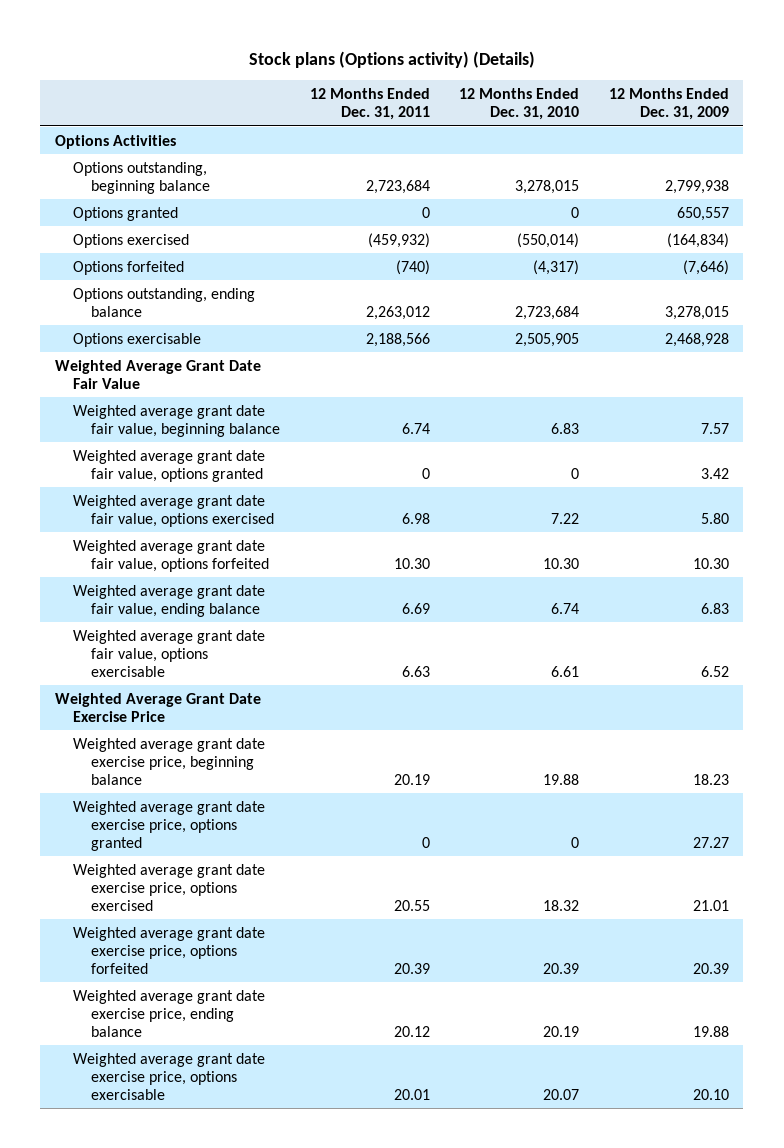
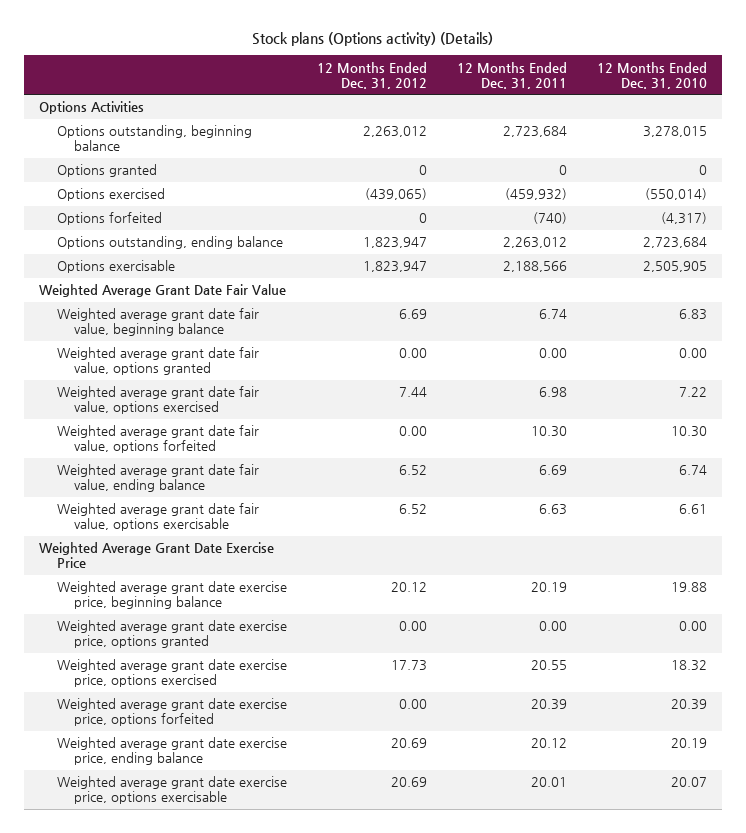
[608,87,729,121] 12 Months Ended Dec. 31, 2009 -> none
none -> [316,61,427,89] 12 Months Ended Dec. 31, 2012
[421,467,430,479] 0 -> [538,348,567,359] 0.00
[571,467,580,479] 0 -> [678,348,707,359] 0.00
[421,836,430,848] 0 -> [538,621,567,632] 0.00
[571,836,580,848] 0 -> [678,621,707,632] 0.00

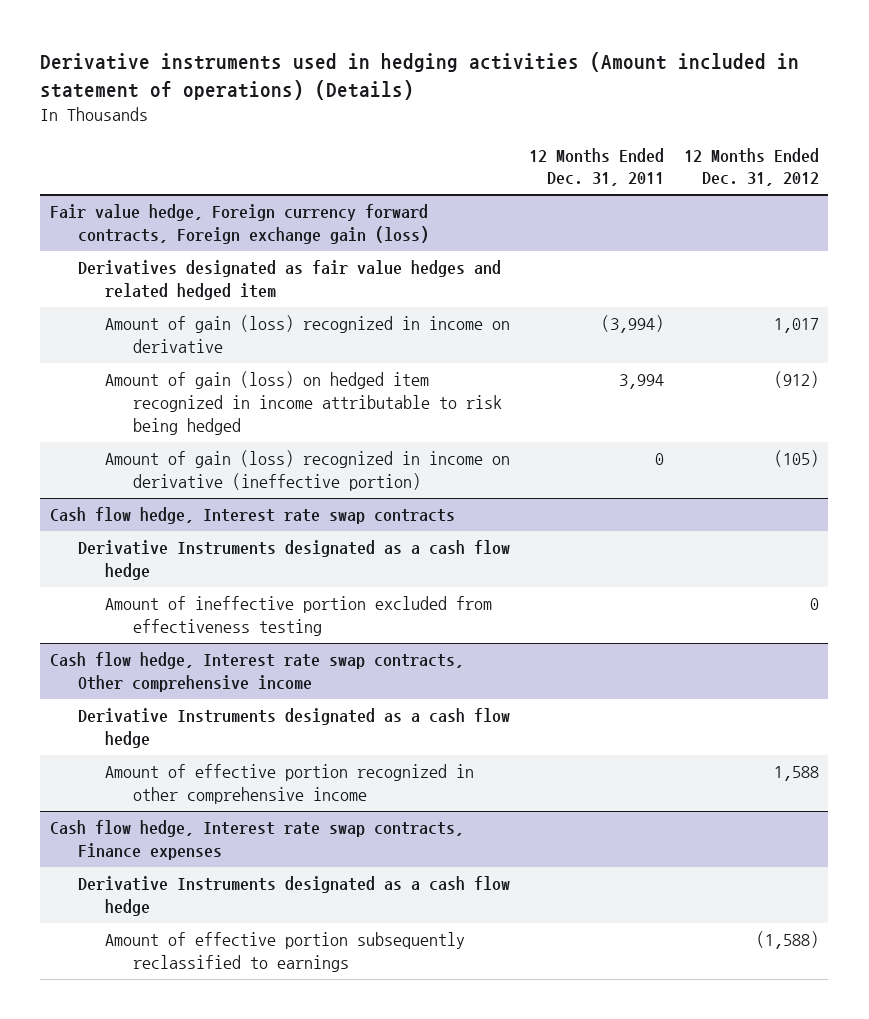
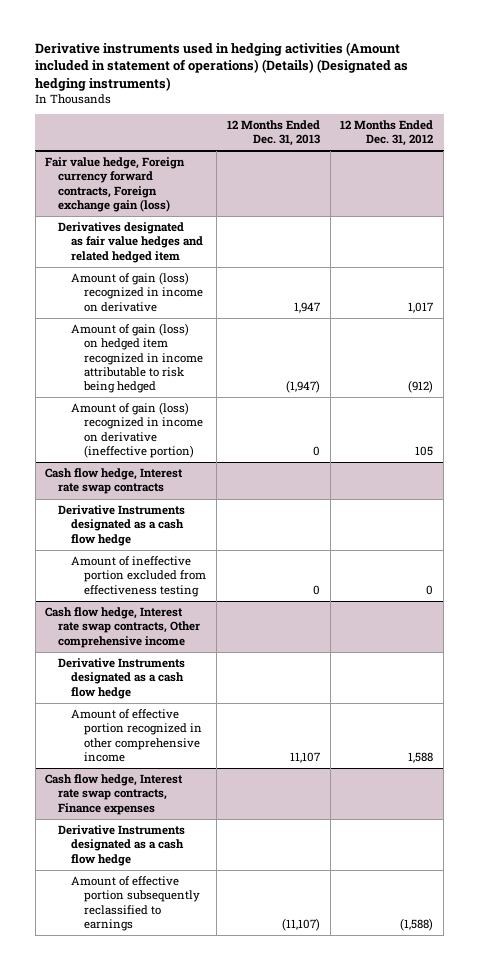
[40,52,800,101] Derivative instruments used in hedging activities (Amount included in statement of operations) (Details) -> [35,41,409,91] Derivative instruments used in hedging activities (Amount included in statement of operations) (Details) (Designated as hedging instruments)
[529,147,665,187] 12 Months Ended Dec. 31, 2011 -> none
none -> [226,120,320,147] 12 Months Ended Dec. 31, 2013
[773,450,819,468] (105) -> [415,445,434,456] 105

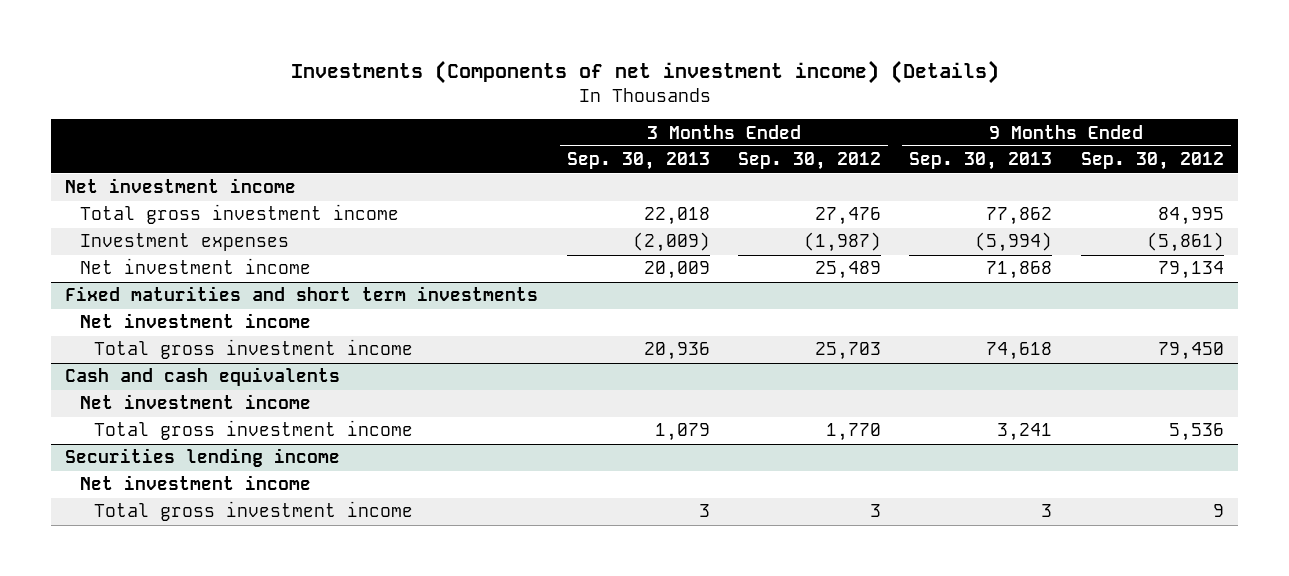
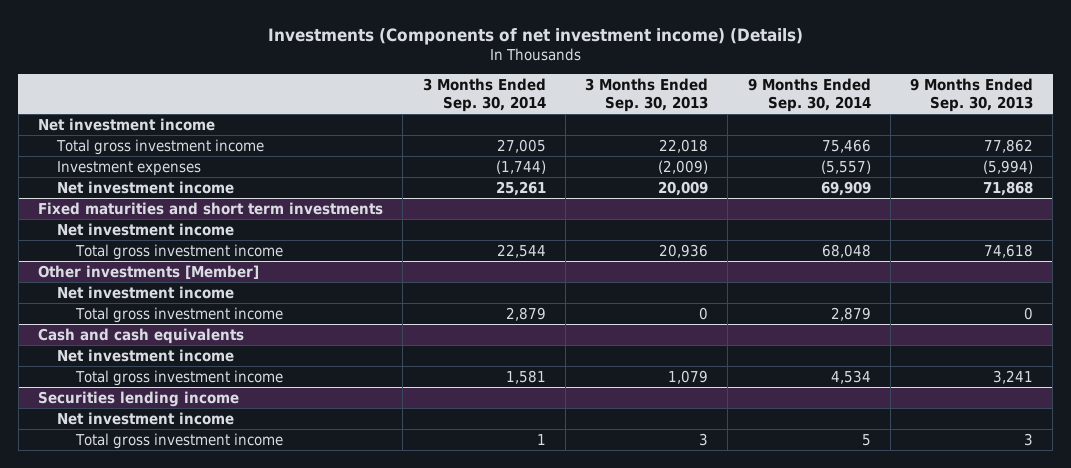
[738,152,882,171] Sep. 30, 2012 -> none
[1080,152,1224,171] Sep. 30, 2012 -> none
none -> [422,78,546,112] 3 Months Ended Sep. 30, 2014
none -> [747,78,871,112] 9 Months Ended Sep. 30, 2014
none -> [38,264,260,279] Other investments [Member]
none -> [56,285,234,299] Net investment income
none -> [74,306,283,323] Total gross investment income

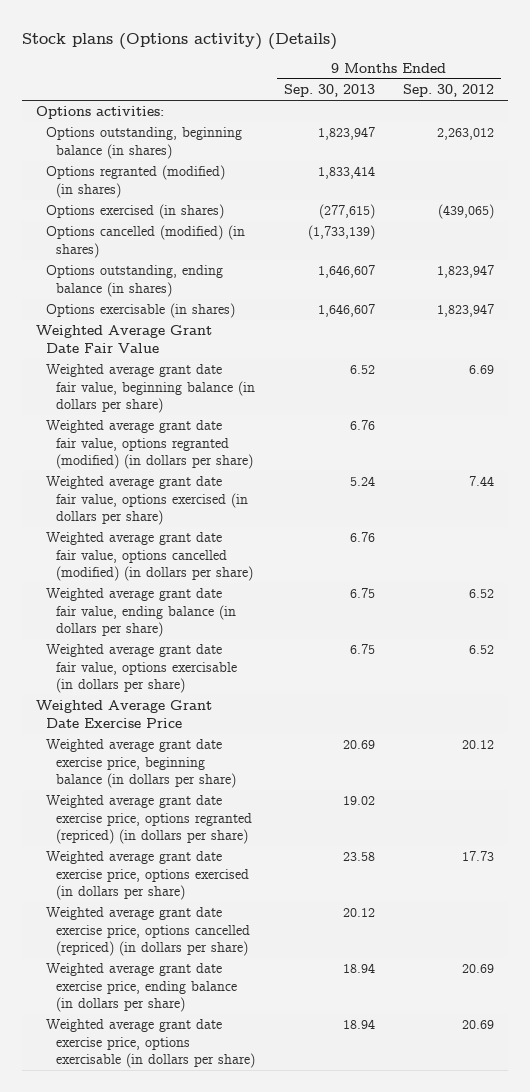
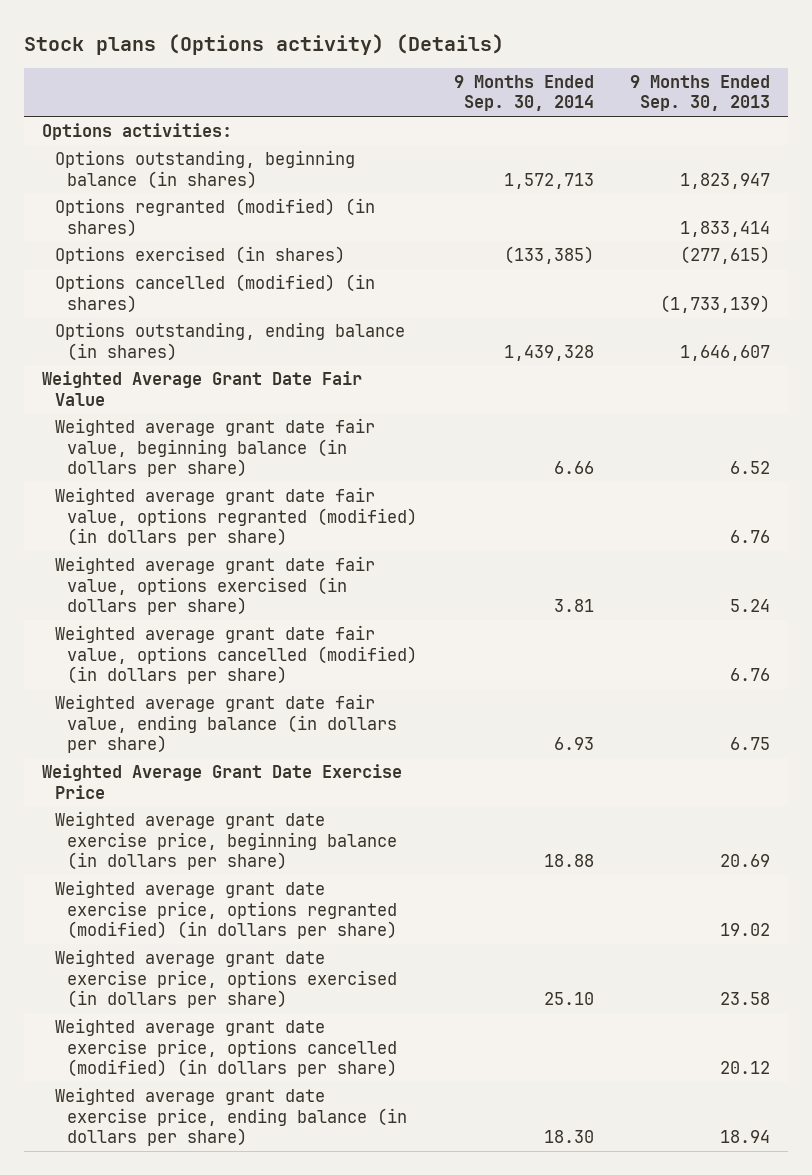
[402,84,494,98] Sep. 30, 2012 -> none
none -> [453,74,594,112] 9 Months Ended Sep. 30, 2014
[46,303,236,319] Options exercisable (in shares) -> none
[46,644,238,694] Weighted average grant date fair value, options exercisable (in dollars per share) -> none
[46,795,253,845] Weighted average grant date exercise price, options regranted (repriced) (in dollars per share) -> [54,879,398,940] Weighted average grant date exercise price, options regranted (modified) (in dollars per share)
[46,907,251,957] Weighted average grant date exercise price, options cancelled (repriced) (in dollars per share) -> [54,1017,398,1078] Weighted average grant date exercise price, options cancelled (modified) (in dollars per share)
[46,1019,256,1069] Weighted average grant date exercise price, options exercisable (in dollars per share) -> none

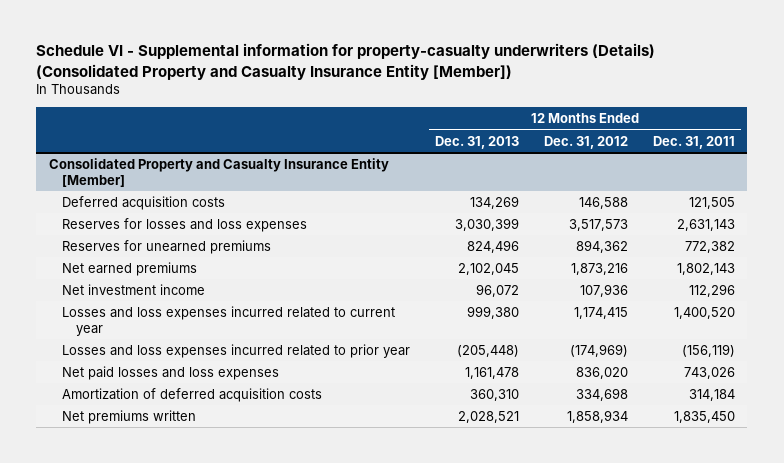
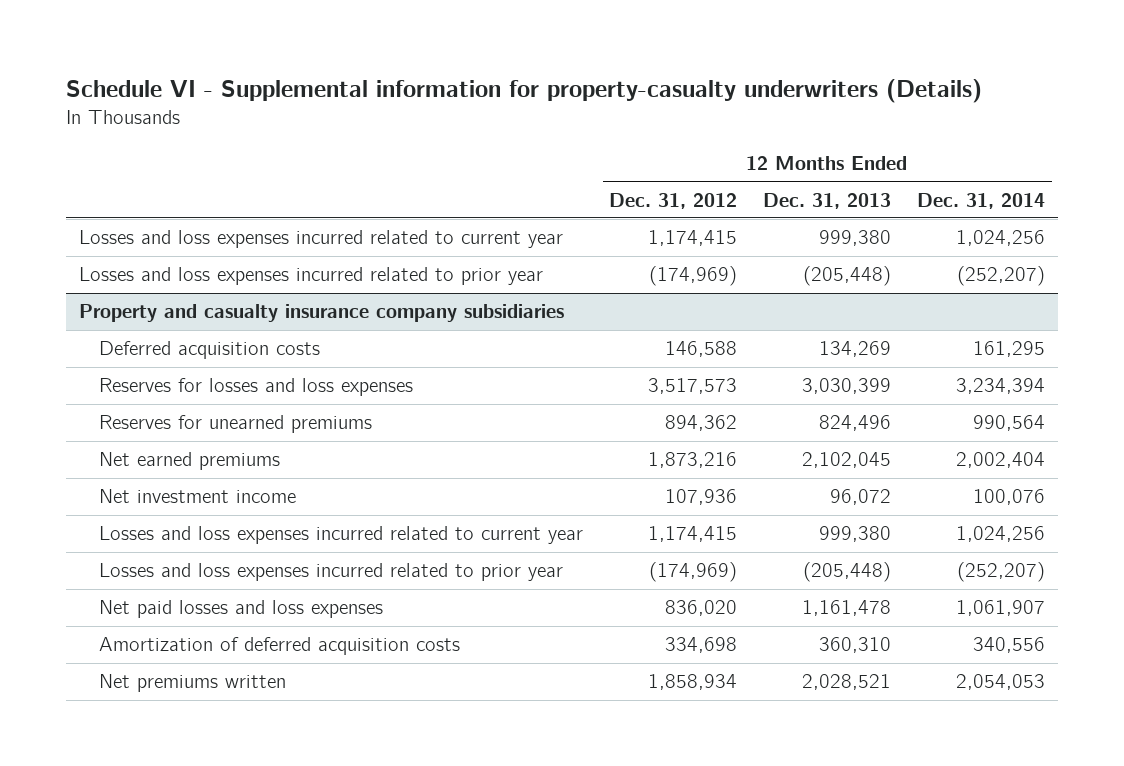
[36,43,656,80] Schedule VI - Supplemental information for property-casualty underwriters (Details) (Consolidated Property and Casualty Insurance Entity [Member]) -> [65,78,982,103] Schedule VI - Supplemental information for property-casualty underwriters (Details)
[652,135,735,149] Dec. 31, 2011 -> none
none -> [917,192,1046,209] Dec. 31, 2014
[48,157,389,187] Consolidated Property and Casualty Insurance Entity [Member] -> none
none -> [78,230,563,249] Losses and loss expenses incurred related to current year
none -> [78,267,543,286] Losses and loss expenses incurred related to prior year
none -> [78,304,564,323] Property and casualty insurance company subsidiaries

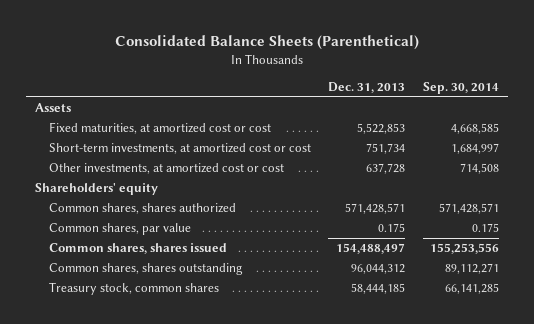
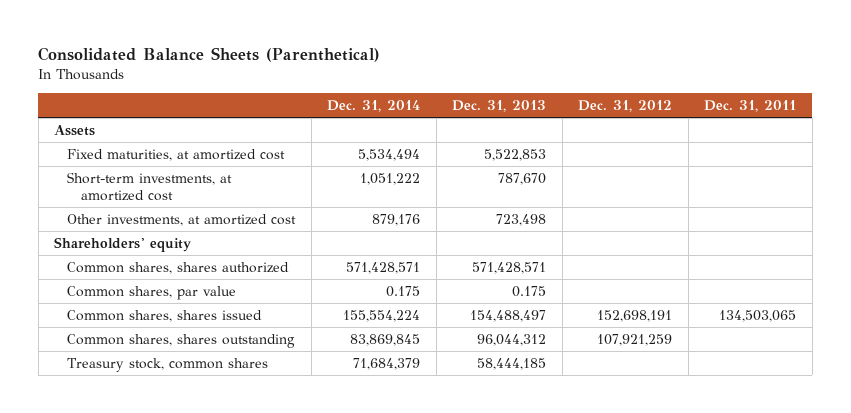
[422,81,499,94] Sep. 30, 2014 -> none
none -> [327,100,421,113] Dec. 31, 2014
none -> [578,100,673,113] Dec. 31, 2012
none -> [704,100,797,113] Dec. 31, 2011
[48,122,271,135] Fixed maturities, at amortized cost or cost -> [67,148,286,161] Fixed maturities, at amortized cost
[48,143,311,155] Short-term investments, at amortized cost or cost -> [67,171,233,201] Short-term investments, at amortized cost
[366,143,406,155] 751,734 -> [498,172,547,185] 787,670
[48,163,284,175] Other investments, at amortized cost or cost -> [67,213,297,226] Other investments, at amortized cost
[366,163,406,175] 637,728 -> [496,213,547,226] 723,498

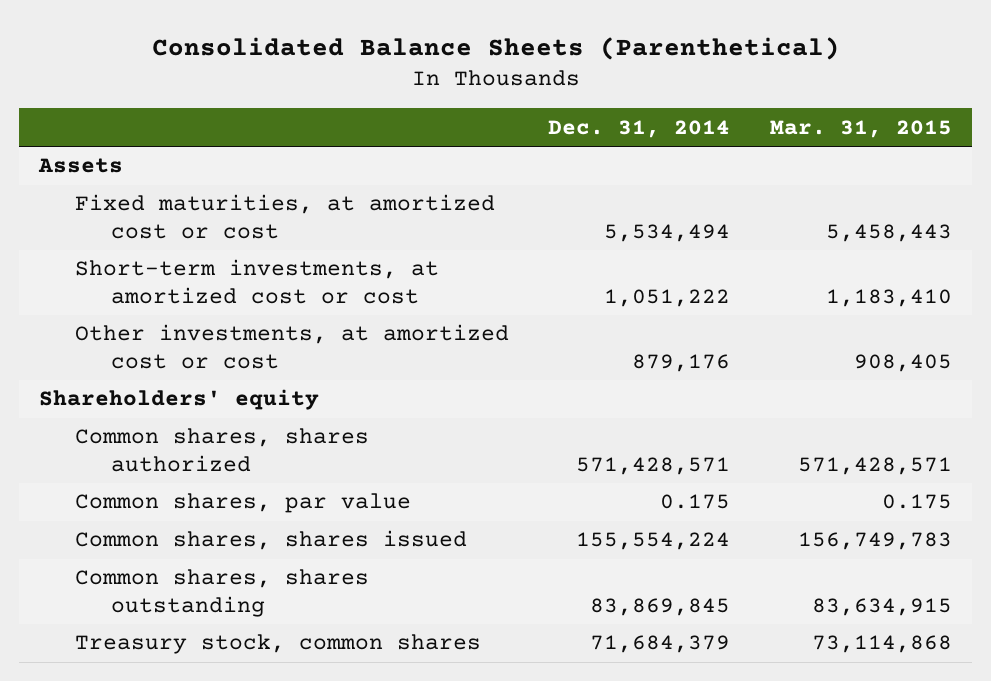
[452,100,547,113] Dec. 31, 2013 -> none
[578,100,673,113] Dec. 31, 2012 -> none
[704,100,797,113] Dec. 31, 2011 -> none
none -> [769,119,952,138] Mar. 31, 2015
[67,148,286,161] Fixed maturities, at amortized cost -> [74,194,495,240] Fixed maturities, at amortized cost or cost
[67,171,233,201] Short-term investments, at amortized cost -> [74,259,439,305] Short-term investments, at amortized cost or cost
[67,213,297,226] Other investments, at amortized cost -> [74,324,509,370] Other investments, at amortized cost or cost

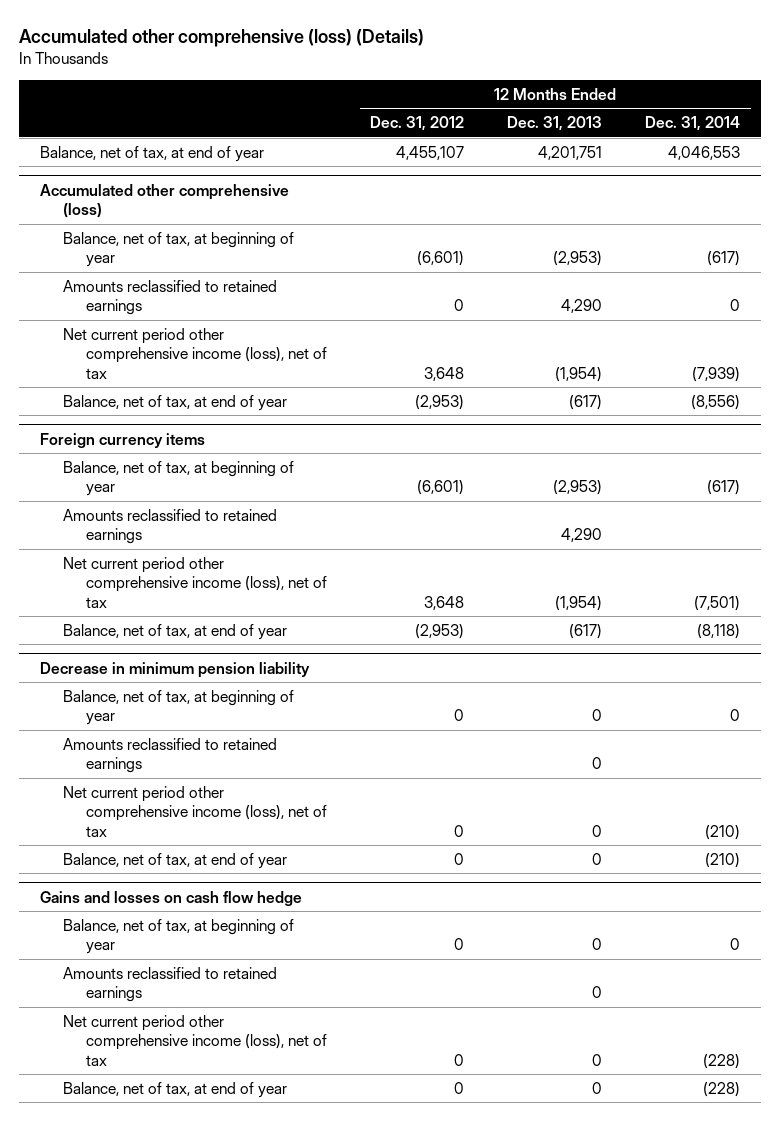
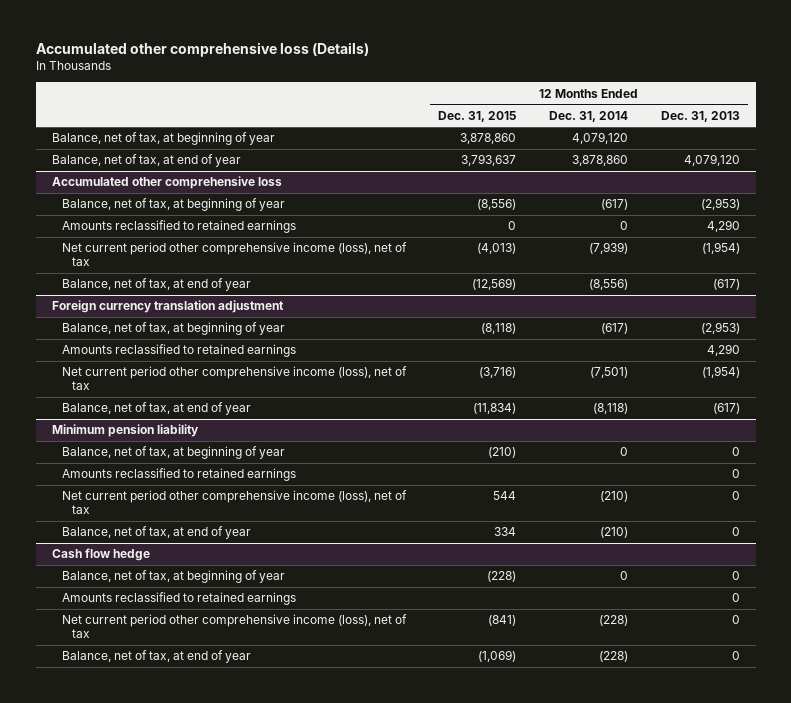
[18,29,424,48] Accumulated other comprehensive (loss) (Details) -> [35,42,369,58] Accumulated other comprehensive loss (Details)
[370,116,465,132] Dec. 31, 2012 -> none
none -> [438,110,517,122] Dec. 31, 2015
none -> [51,132,275,146] Balance, net of tax, at beginning of year
[538,145,603,160] 4,201,751 -> [683,154,740,167] 4,079,120
[668,145,741,160] 4,046,553 -> [571,155,628,167] 3,878,860
[40,183,290,219] Accumulated other comprehensive (loss) -> [51,176,282,190] Accumulated other comprehensive loss
[40,432,206,448] Foreign currency items -> [51,300,284,314] Foreign currency translation adjustment
[40,661,311,678] Decrease in minimum pension liability -> [51,424,199,438] Minimum pension liability
[40,890,303,906] Gains and losses on cash flow hedge -> [51,548,150,562] Cash flow hedge

